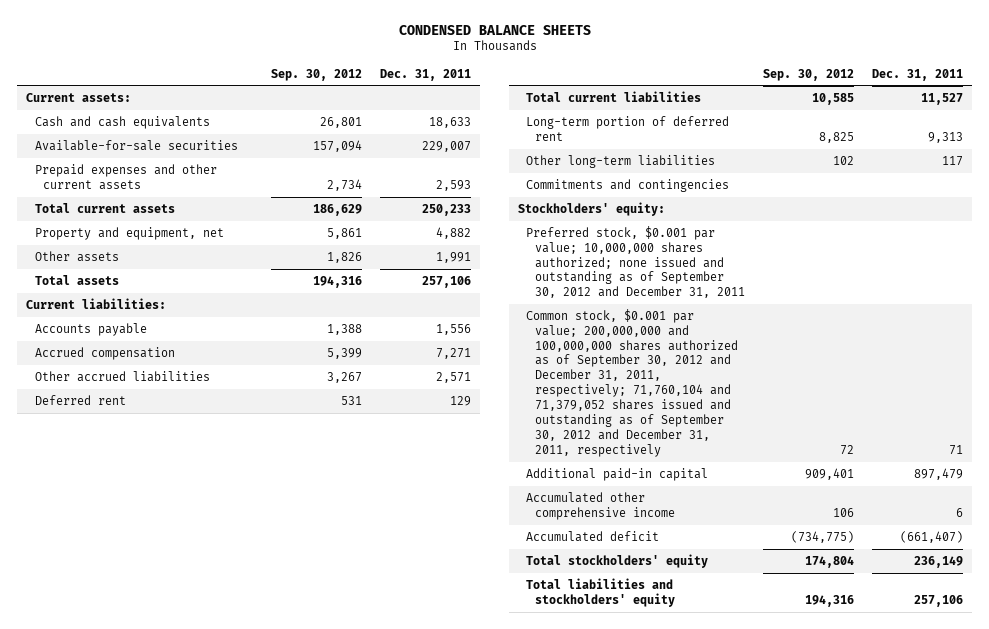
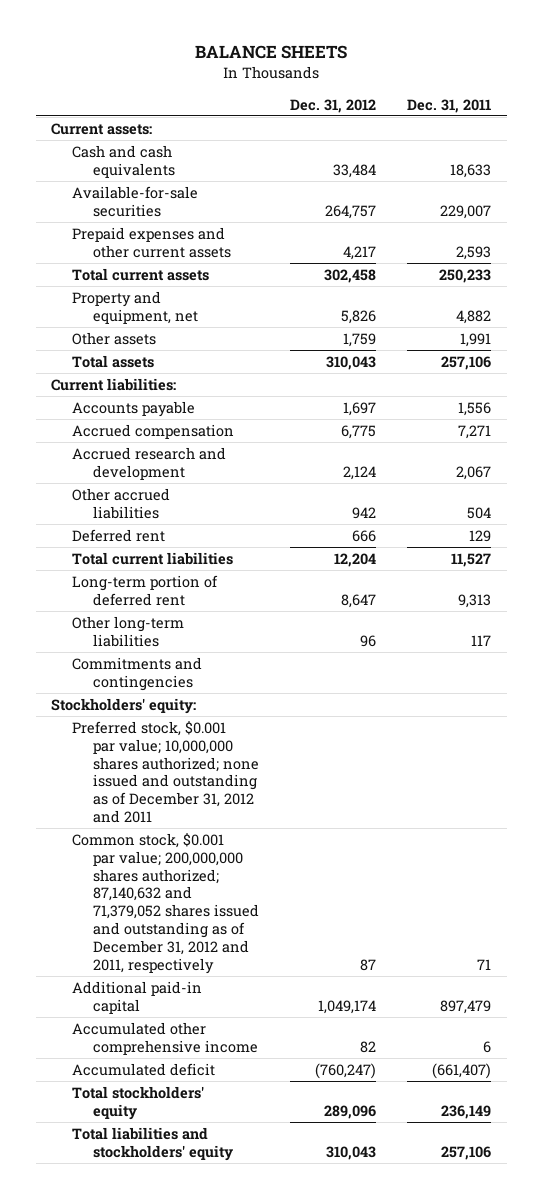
[398,24,591,35] CONDENSED BALANCE SHEETS -> [195,45,348,60] BALANCE SHEETS
[271,68,363,81] Sep. 30, 2012 -> none
none -> [290,98,377,113] Dec. 31, 2012
none -> [72,446,227,480] Accrued research and development
[436,371,472,383] 2,571 -> [467,506,492,519] 504
[526,225,746,299] Preferred stock, $0.001 par value; 10,000,000 shares authorized; none issued and outstanding as of September 30, 2012 and December 31, 2011 -> [72,720,259,824] Preferred stock, $0.001 par value; 10,000,000 shares authorized; none issued and outstanding as of December 31, 2012 and 2011
[526,308,739,457] Common stock, $0.001 par value; 200,000,000 and 100,000,000 shares authorized as of September 30, 2012 and December 31, 2011, respectively; 71,760,104 and 71,379,052 shares issued and outstanding as of September 30, 2012 and December 31, 2011, respectively -> [72,832,259,975] Common stock, $0.001 par value; 200,000,000 shares authorized; 87,140,632 and 71,379,052 shares issued and outstanding as of December 31, 2012 and 2011, respectively

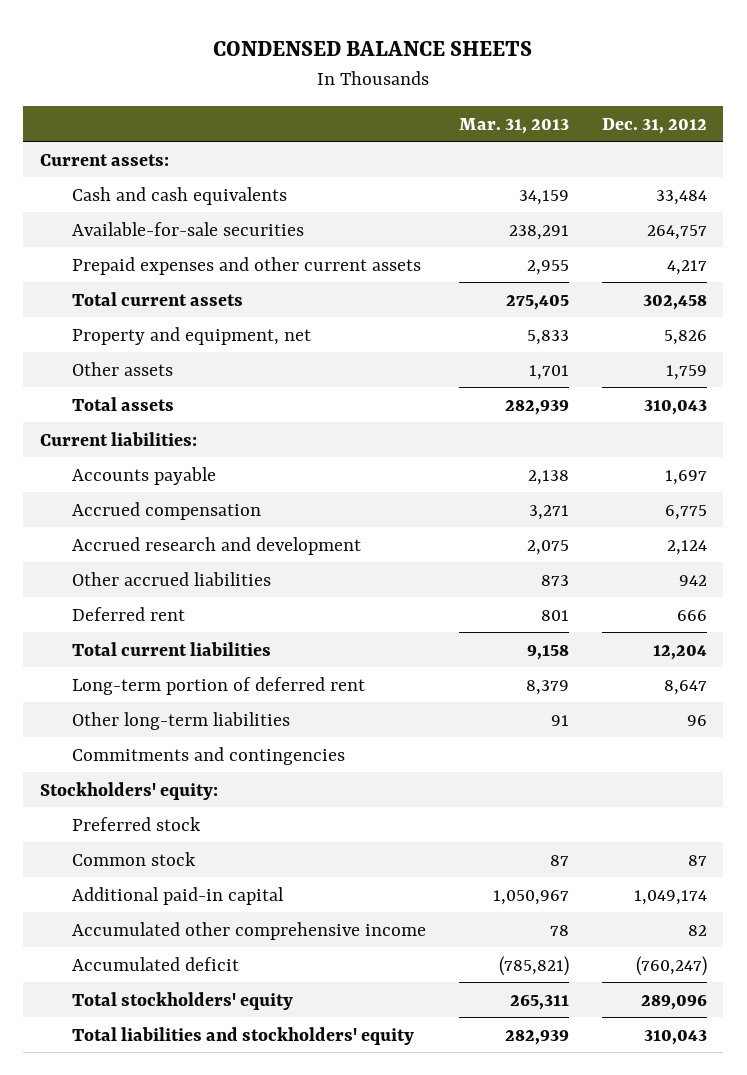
[195,45,348,60] BALANCE SHEETS -> [213,41,533,57] CONDENSED BALANCE SHEETS
[407,98,492,113] Dec. 31, 2011 -> none
none -> [458,117,569,134] Mar. 31, 2013
[72,720,259,824] Preferred stock, $0.001 par value; 10,000,000 shares authorized; none issued and outstanding as of December 31, 2012 and 2011 -> [71,816,201,831] Preferred stock
[72,832,259,975] Common stock, $0.001 par value; 200,000,000 shares authorized; 87,140,632 and 71,379,052 shares issued and outstanding as of December 31, 2012 and 2011, respectively -> [71,851,196,866] Common stock

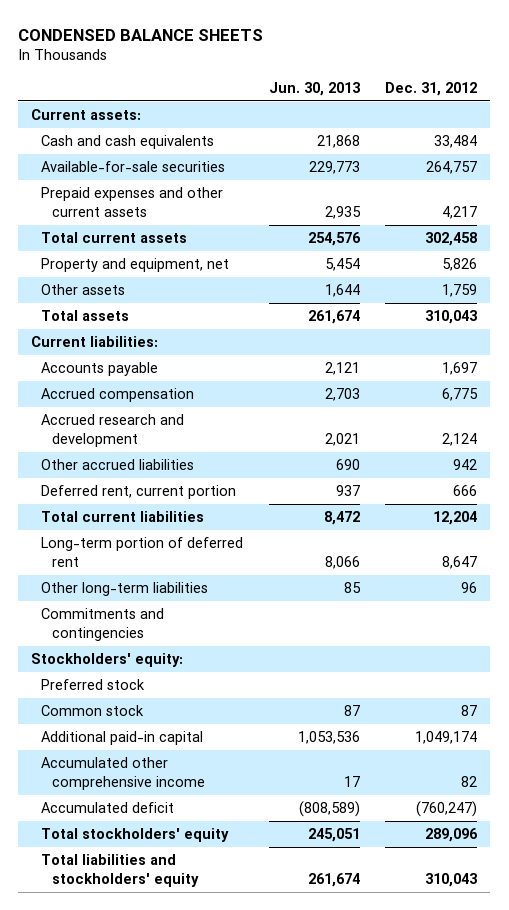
[458,117,569,134] Mar. 31, 2013 -> none
none -> [268,81,360,96] Jun. 30, 2013
[71,606,185,621] Deferred rent -> [41,485,237,500] Deferred rent, current portion

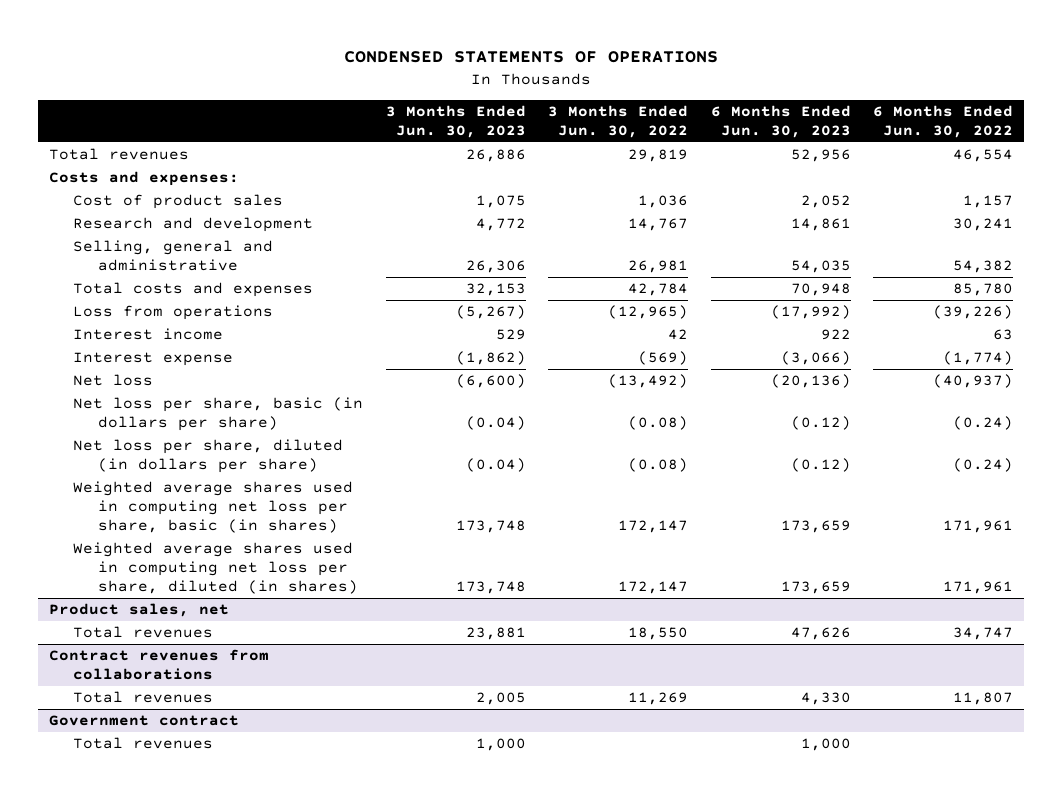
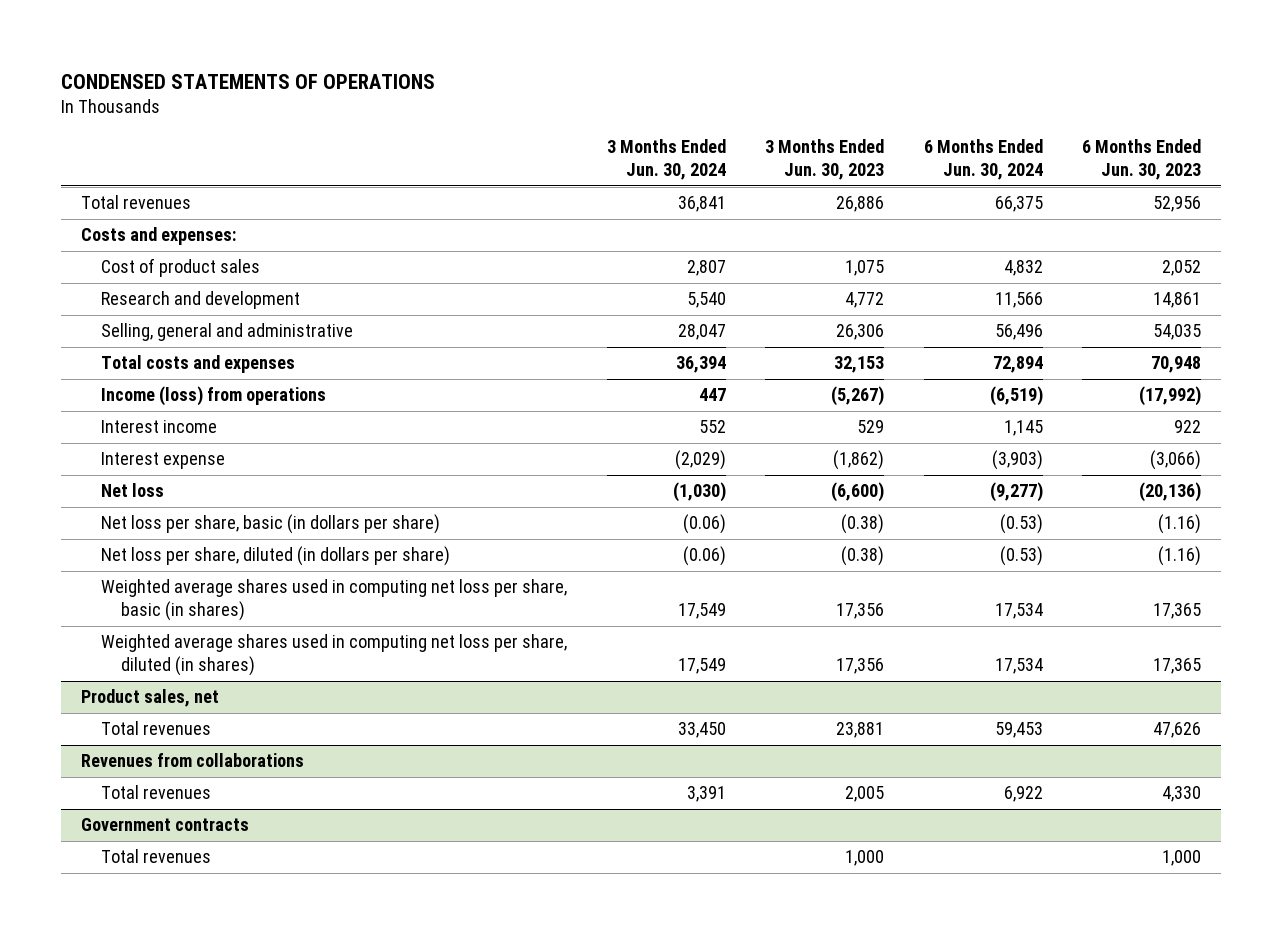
[548,105,689,138] 3 Months Ended Jun. 30, 2022 -> none
[873,105,1014,138] 6 Months Ended Jun. 30, 2022 -> none
none -> [606,139,726,180] 3 Months Ended Jun. 30, 2024
none -> [923,139,1043,180] 6 Months Ended Jun. 30, 2024
[73,305,274,321] Loss from operations -> [101,386,327,407] Income (loss) from operations
[465,416,526,431] (0.04) -> [841,514,885,535] (0.38)
[790,416,851,431] (0.12) -> [1158,514,1202,535] (1.16)
[465,458,526,473] (0.04) -> [841,546,885,567] (0.38)
[790,458,851,473] (0.12) -> [1158,546,1202,567] (1.16)
[455,520,526,534] 173,748 -> [836,602,885,619] 17,356
[780,520,851,534] 173,659 -> [1153,602,1202,619] 17,365
[455,581,526,595] 173,748 -> [836,657,885,674] 17,356
[780,581,851,595] 173,659 -> [1153,657,1202,674] 17,365
[49,649,270,681] Contract revenues from collaborations -> [81,753,305,768] Revenues from collaborations
[49,715,240,727] Government contract -> [81,818,250,832] Government contracts

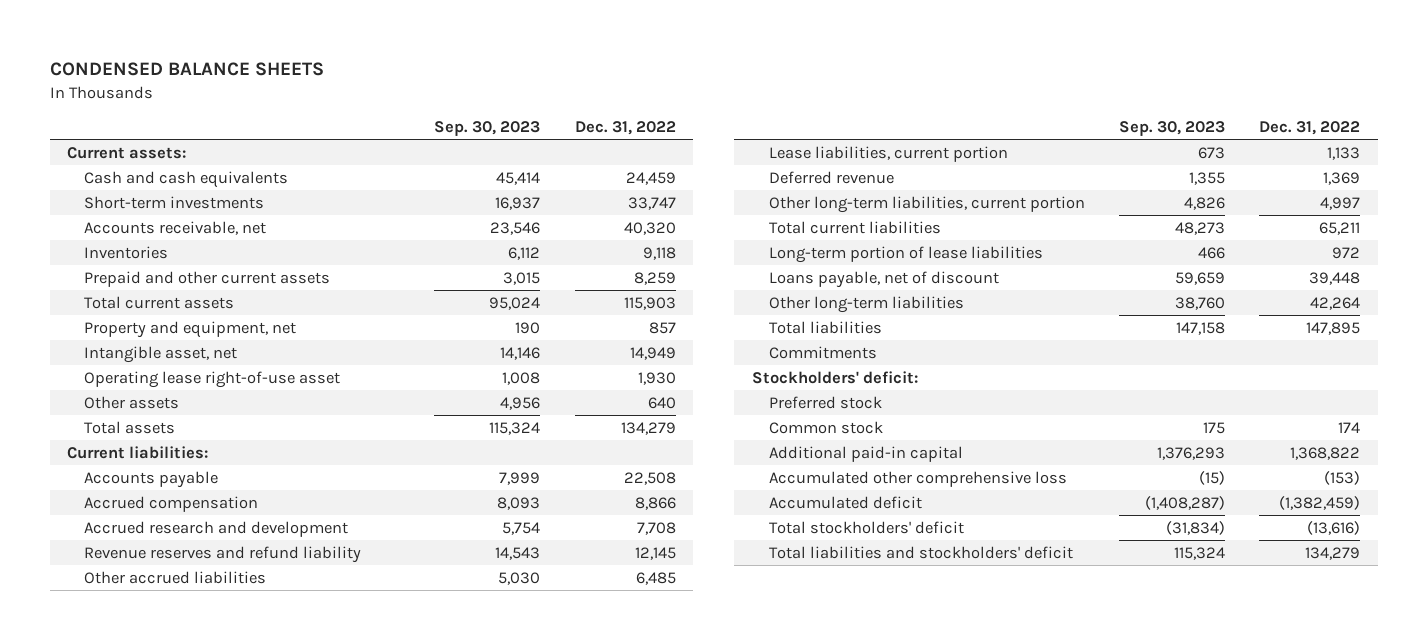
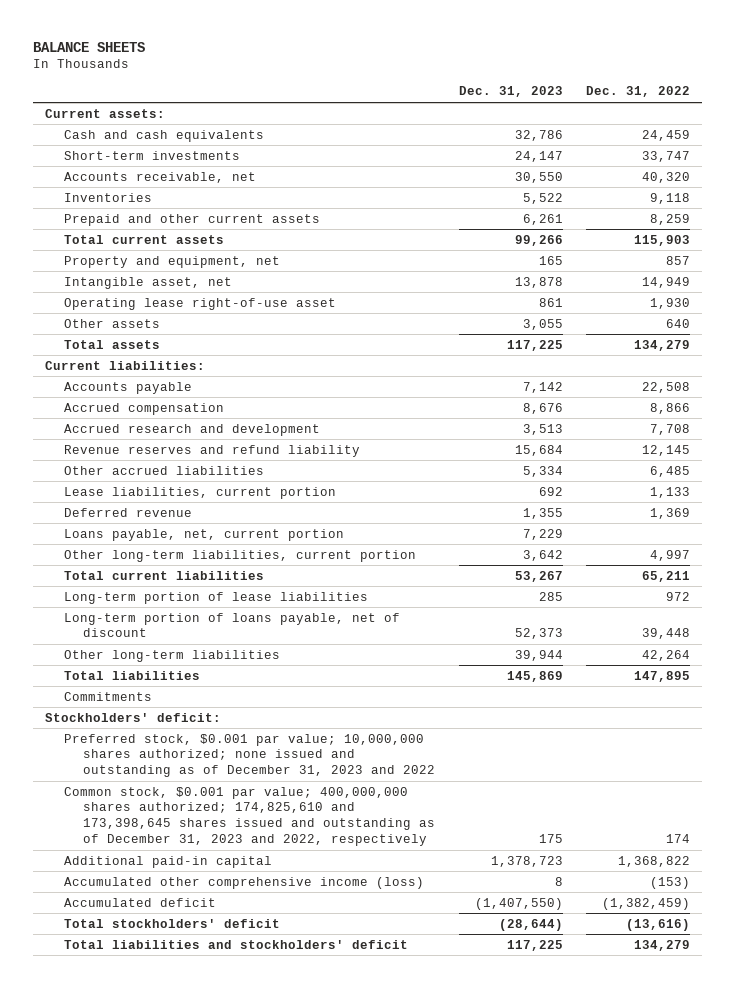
[49,62,324,77] CONDENSED BALANCE SHEETS -> [32,41,145,52] BALANCE SHEETS
[434,121,541,137] Sep. 30, 2023 -> none
none -> [458,86,563,98] Dec. 31, 2023
none -> [63,528,344,541] Loans payable, net, current portion
[768,270,999,288] Loans payable, net of discount -> [63,612,400,638] Long-term portion of loans payable, net of discount
[768,395,882,409] Preferred stock -> [63,733,435,778] Preferred stock, $0.001 par value; 10,000,000 shares authorized; none issued and outstanding as of December 31, 2023 and 2022
[768,420,883,434] Common stock -> [63,786,435,847] Common stock, $0.001 par value; 400,000,000 shares authorized; 174,825,610 and 173,398,645 shares issued and outstanding as of December 31, 2023 and 2022, respectively
[768,470,1067,487] Accumulated other comprehensive loss -> [63,876,424,889] Accumulated other comprehensive income (loss)

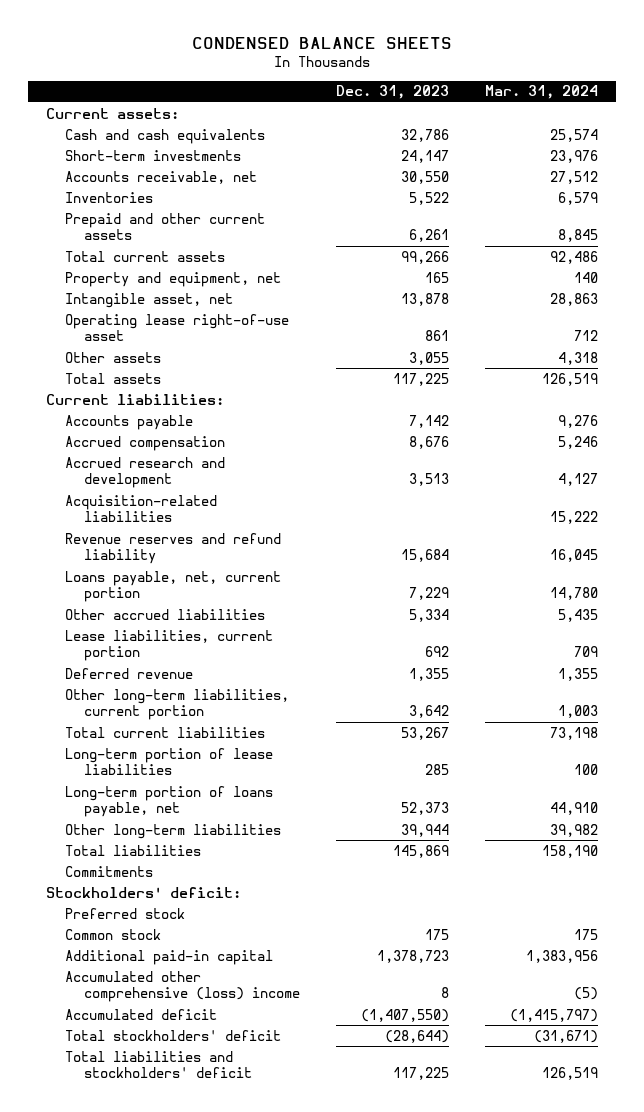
[32,41,145,52] BALANCE SHEETS -> [191,36,452,49] CONDENSED BALANCE SHEETS
[586,86,691,98] Dec. 31, 2022 -> none
none -> [484,85,598,100] Mar. 31, 2024
none -> [64,494,217,523] Acquisition-related liabilities
[63,528,344,541] Loans payable, net, current portion -> [64,570,281,603] Loans payable, net, current portion
[63,612,400,638] Long-term portion of loans payable, net of discount -> [64,785,273,818] Long-term portion of loans payable, net
[63,733,435,778] Preferred stock, $0.001 par value; 10,000,000 shares authorized; none issued and outstanding as of December 31, 2023 and 2022 -> [64,907,185,919] Preferred stock
[63,786,435,847] Common stock, $0.001 par value; 400,000,000 shares authorized; 174,825,610 and 173,398,645 shares issued and outstanding as of December 31, 2023 and 2022, respectively -> [64,928,161,940] Common stock
[63,876,424,889] Accumulated other comprehensive income (loss) -> [64,970,300,1003] Accumulated other comprehensive (loss) income

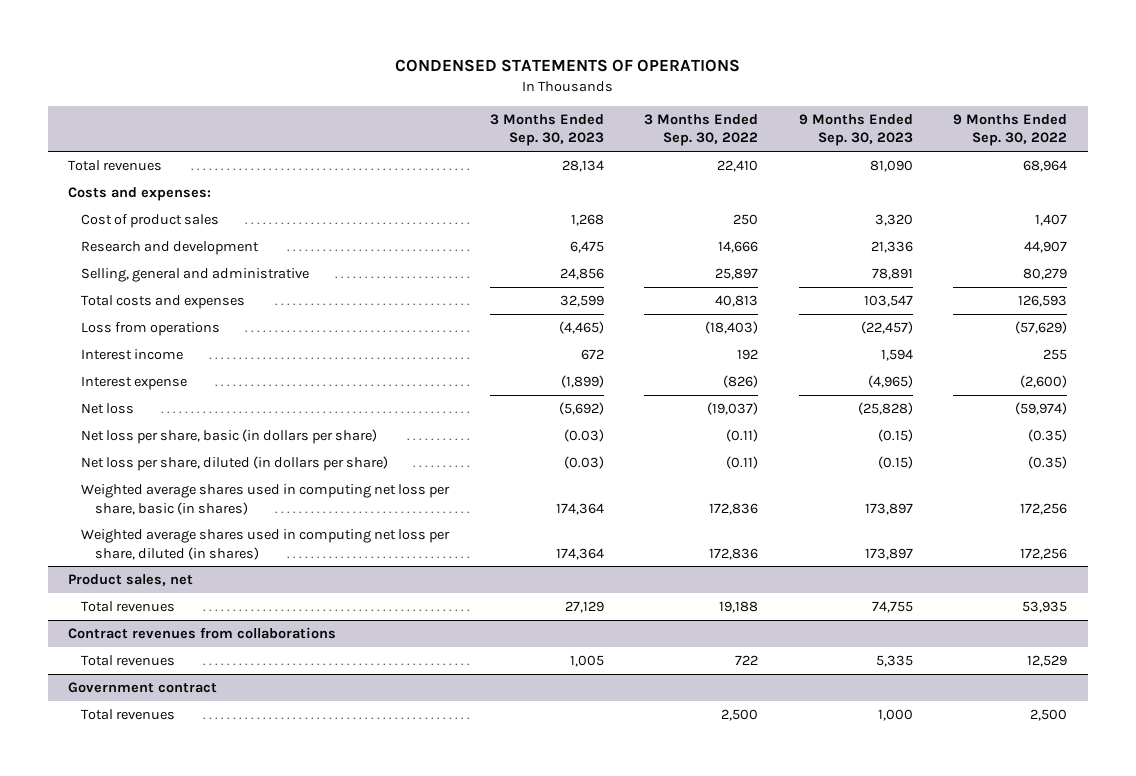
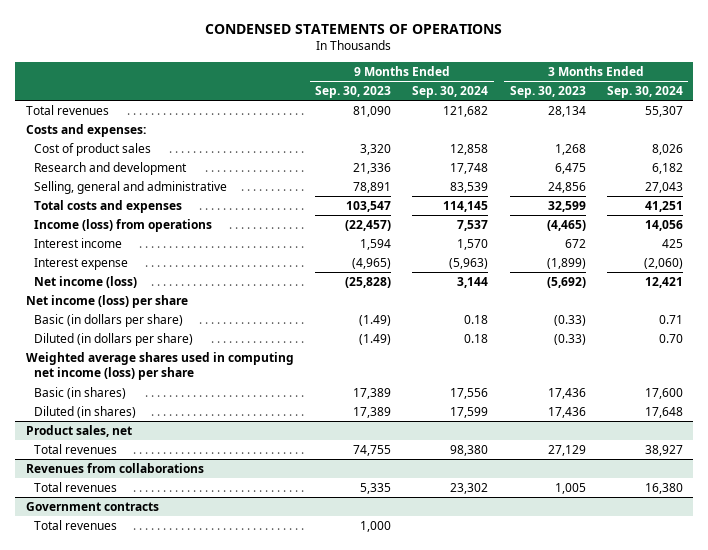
[644,113,759,147] 3 Months Ended Sep. 30, 2022 -> none
[953,113,1068,147] 9 Months Ended Sep. 30, 2022 -> none
none -> [412,86,489,99] Sep. 30, 2024
none -> [606,86,683,99] Sep. 30, 2024
[81,322,221,337] Loss from operations -> [34,218,213,232] Income (loss) from operations
[81,403,135,415] Net loss -> [34,275,138,288] Net income (loss)
none -> [25,294,188,308] Net income (loss) per share
[81,429,378,445] Net loss per share, basic (in dollars per share) -> [34,313,184,327] Basic (in dollars per share)
[563,429,604,443] (0.03) -> [553,314,586,326] (0.33)
[877,429,913,443] (0.15) -> [358,314,391,326] (1.49)
[81,456,389,472] Net loss per share, diluted (in dollars per share) -> [34,332,194,346] Diluted (in dollars per share)
[563,456,604,470] (0.03) -> [553,333,586,345] (0.33)
[877,456,913,470] (0.15) -> [358,333,391,345] (1.49)
none -> [25,351,294,381] Weighted average shares used in computing net income (loss) per share
[81,484,451,515] Weighted average shares used in computing net loss per share, basic (in shares) -> [34,386,127,399] Basic (in shares)
[555,502,604,515] 174,364 -> [547,387,586,399] 17,436
[864,502,913,515] 173,897 -> [352,387,391,399] 17,389
[81,529,451,560] Weighted average shares used in computing net loss per share, diluted (in shares) -> [34,405,137,418] Diluted (in shares)
[555,547,604,560] 174,364 -> [547,406,586,418] 17,436
[864,547,913,560] 173,897 -> [352,406,391,418] 17,389
[68,627,337,640] Contract revenues from collaborations -> [25,462,204,473] Revenues from collaborations
[68,682,218,694] Government contract -> [25,501,159,511] Government contracts

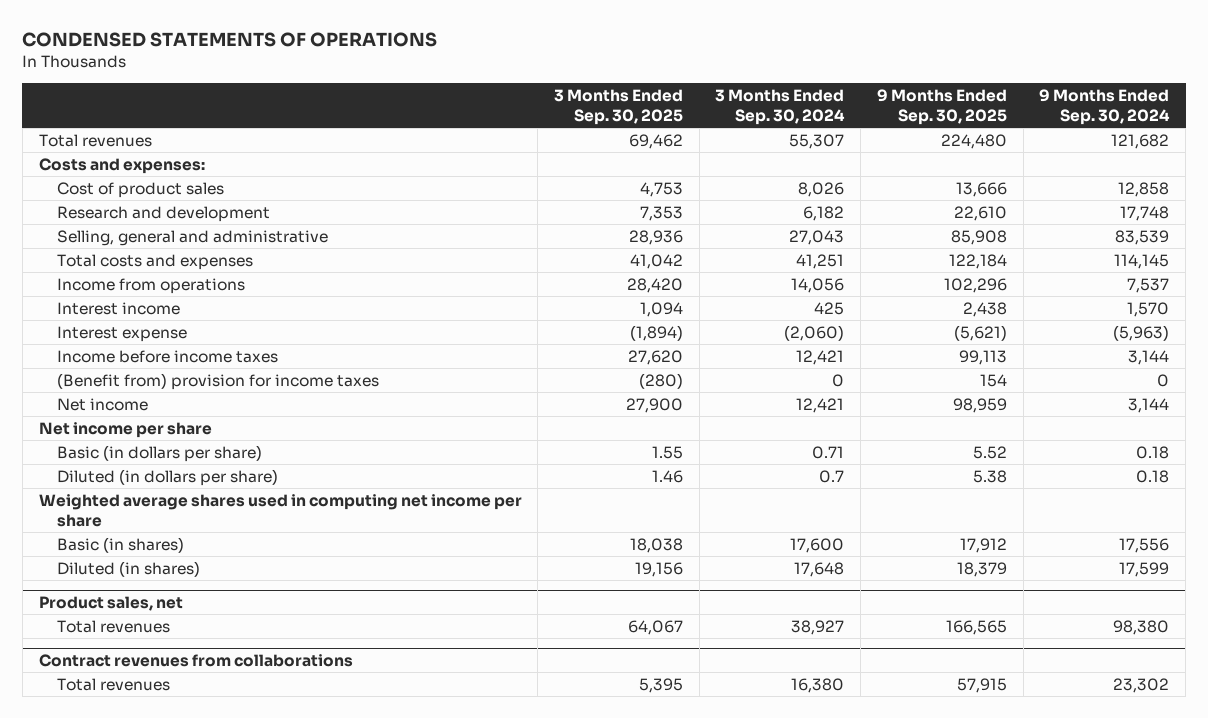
[314,86,391,99] Sep. 30, 2023 -> none
[509,86,586,99] Sep. 30, 2023 -> none
none -> [554,88,684,125] 3 Months Ended Sep. 30, 2025
none -> [876,88,1007,125] 9 Months Ended Sep. 30, 2025
[34,218,213,232] Income (loss) from operations -> [57,277,246,294] Income from operations
none -> [57,349,279,363] Income before income taxes
none -> [57,372,380,390] (Benefit from) provision for income taxes
[34,275,138,288] Net income (loss) -> [57,397,149,411] Net income
[25,294,188,308] Net income (loss) per share -> [38,421,212,438] Net income per share
[658,333,683,343] 0.70 -> [819,469,845,483] 0.7
[25,351,294,381] Weighted average shares used in computing net income (loss) per share -> [38,493,522,527] Weighted average shares used in computing net income per share
[25,462,204,473] Revenues from collaborations -> [38,653,353,667] Contract revenues from collaborations
[25,501,159,511] Government contracts -> none
[34,519,118,530] Total revenues -> none

